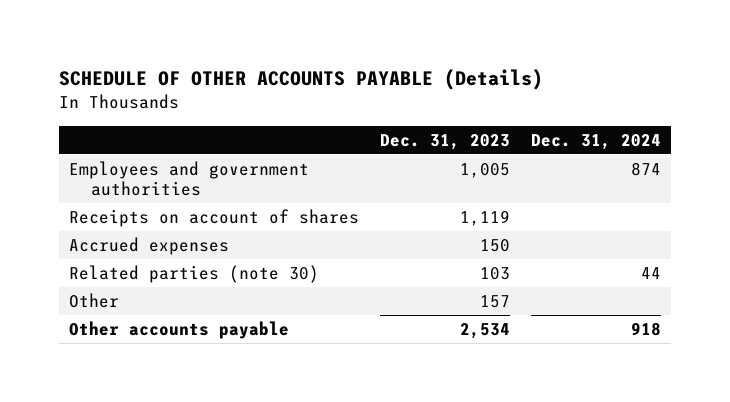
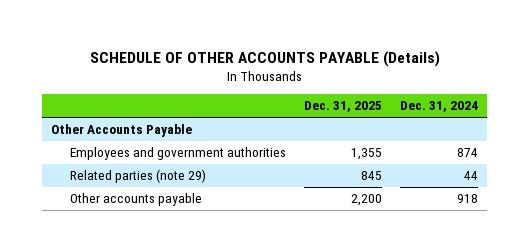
[380,133,511,150] Dec. 31, 2023 -> none
none -> [304,101,383,113] Dec. 31, 2025
none -> [51,124,193,138] Other Accounts Payable
[69,209,360,228] Receipts on account of shares -> none
[69,237,230,256] Accrued expenses -> none
[69,293,120,309] Other -> none
[69,265,320,284] Related parties (note 30) -> [70,169,207,184] Related parties (note 29)

